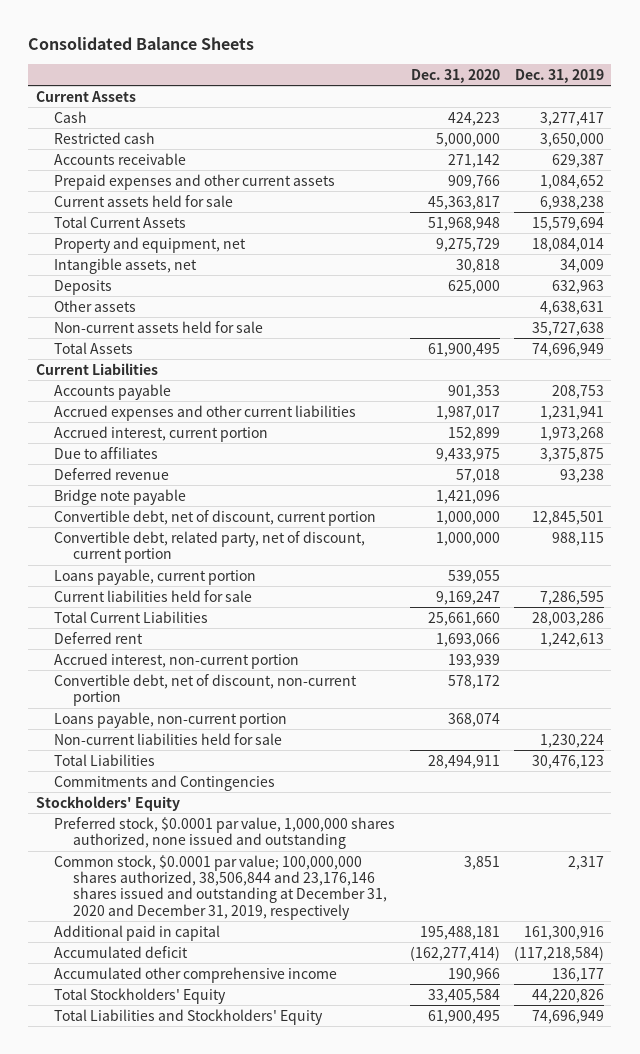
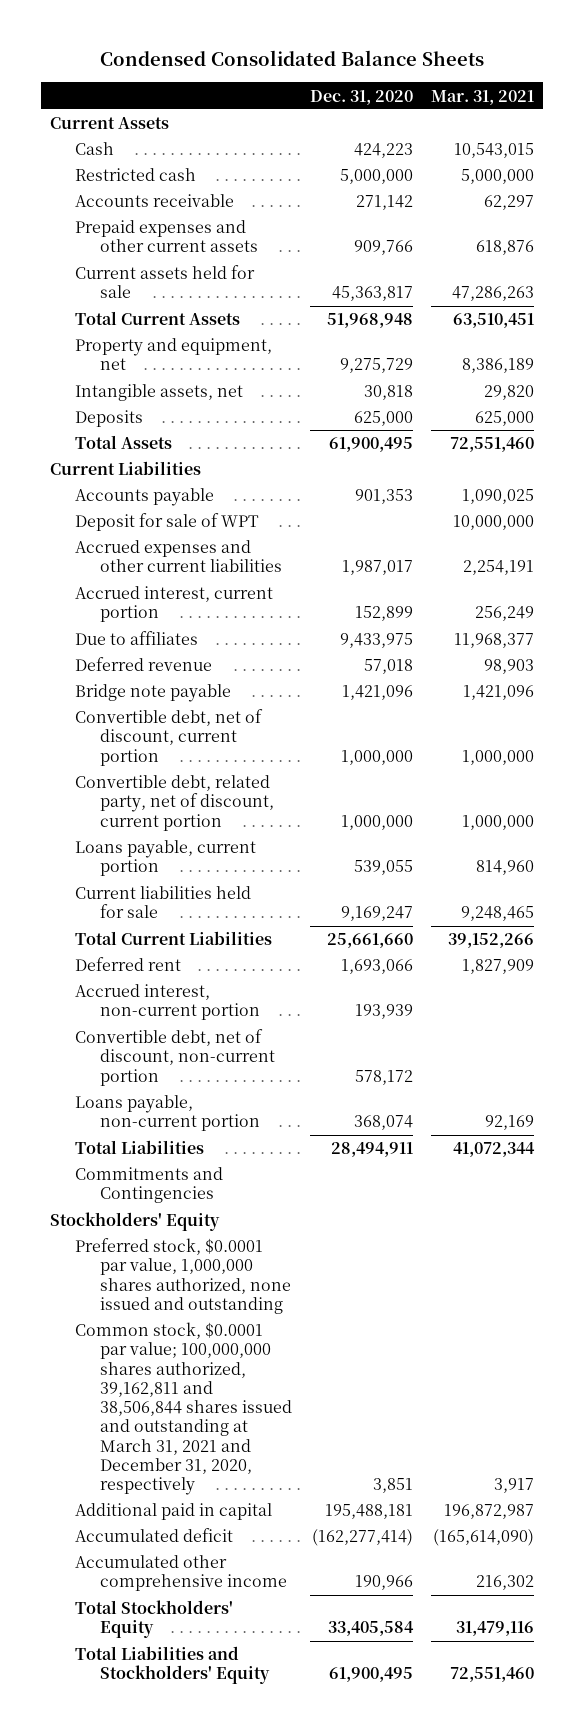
[28,37,255,51] Consolidated Balance Sheets -> [99,50,484,67] Condensed Consolidated Balance Sheets
[515,68,605,83] Dec. 31, 2019 -> none
none -> [430,89,534,105] Mar. 31, 2021
[54,299,137,312] Other assets -> none
[54,320,264,333] Non-current assets held for sale -> none
none -> [75,513,260,532] Deposit for sale of WPT
[54,732,283,745] Non-current liabilities held for sale -> none
[54,854,388,920] Common stock, $0.0001 par value; 100,000,000 shares authorized, 38,506,844 and 23,176,146 shares issued and outstanding at December 31, 2020 and December 31, 2019, respectively -> [75,1322,293,1496] Common stock, $0.0001 par value; 100,000,000 shares authorized, 39,162,811 and 38,506,844 shares issued and outstanding at March 31, 2021 and December 31, 2020, respectively

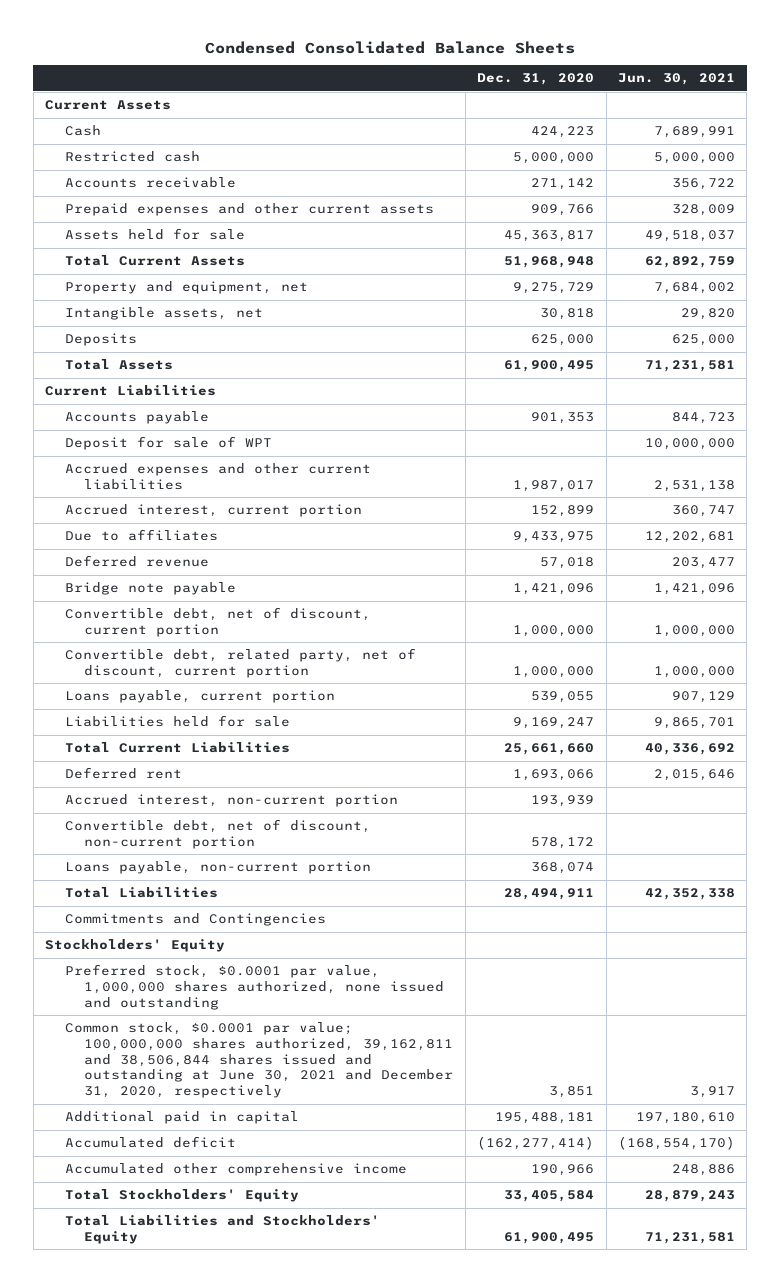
[430,89,534,105] Mar. 31, 2021 -> none
none -> [617,73,735,86] Jun. 30, 2021
[75,265,256,299] Current assets held for sale -> [64,228,245,241] Assets held for sale
[75,886,252,919] Current liabilities held for sale -> [64,715,290,728] Liabilities held for sale
[75,1322,293,1496] Common stock, $0.0001 par value; 100,000,000 shares authorized, 39,162,811 and 38,506,844 shares issued and outstanding at March 31, 2021 and December 31, 2020, respectively -> [64,1022,454,1099] Common stock, $0.0001 par value; 100,000,000 shares authorized, 39,162,811 and 38,506,844 shares issued and outstanding at June 30, 2021 and December 31, 2020, respectively

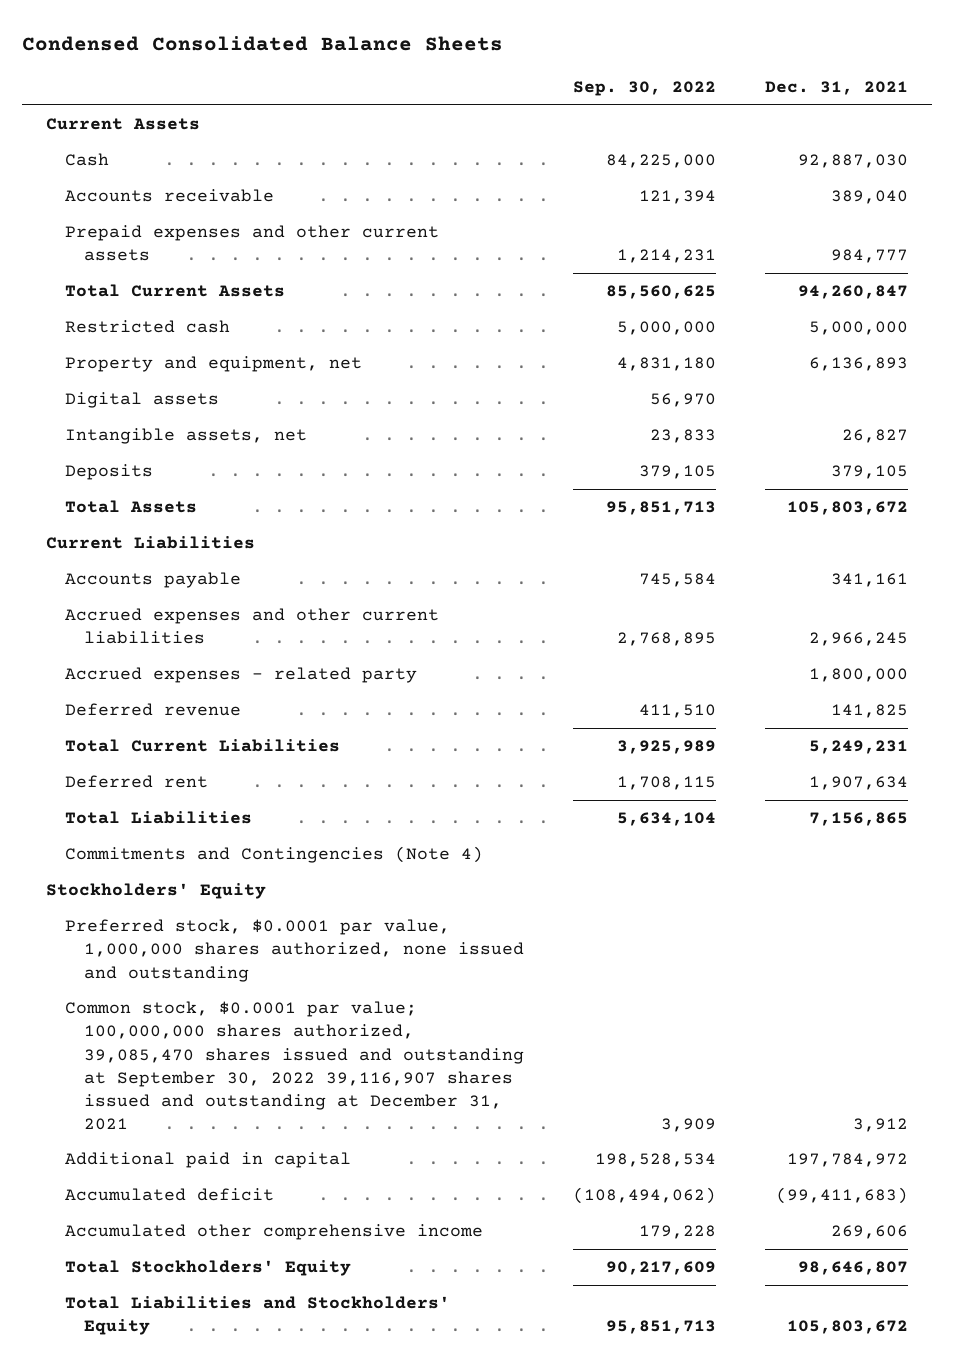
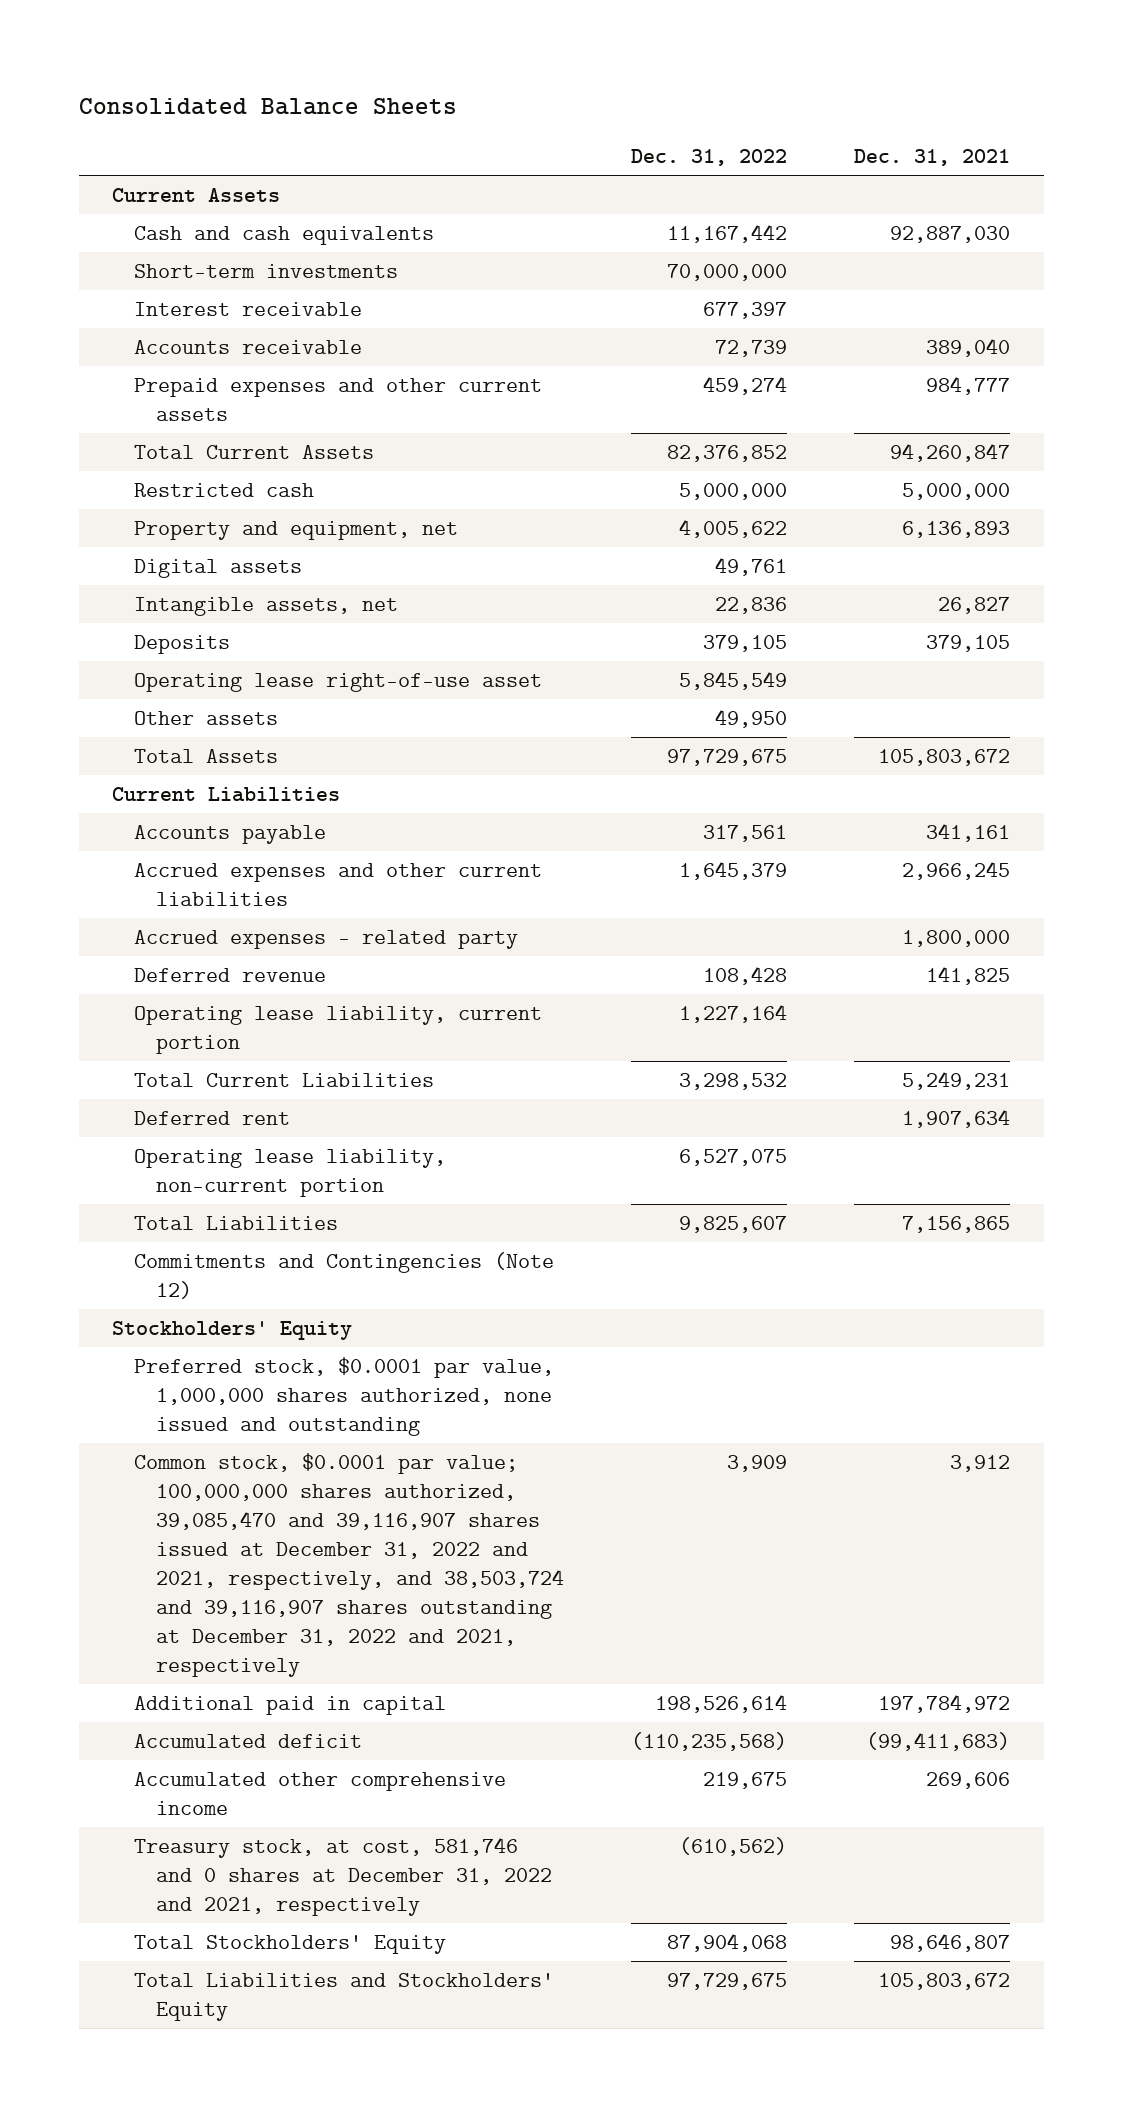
[21,36,503,52] Condensed Consolidated Balance Sheets -> [78,98,457,116] Consolidated Balance Sheets
[573,80,717,96] Sep. 30, 2022 -> none
none -> [631,148,788,166] Dec. 31, 2022
[65,153,110,167] Cash -> [134,226,435,246] Cash and cash equivalents
none -> [134,264,399,279] Short-term investments
none -> [134,302,363,317] Interest receivable
none -> [134,673,543,693] Operating lease right-of-use asset
none -> [134,711,279,726] Other assets
none -> [134,1006,543,1055] Operating lease liability, current portion
none -> [134,1149,447,1198] Operating lease liability, non-current portion
[65,846,484,864] Commitments and Contingencies (Note 4) -> [134,1252,555,1300] Commitments and Contingencies (Note 12)
[65,1001,525,1130] Common stock, $0.0001 par value; 100,000,000 shares authorized, 39,085,470 shares issued and outstanding at September 30, 2022 39,116,907 shares issued and outstanding at December 31, 2021 -> [134,1453,565,1678] Common stock, $0.0001 par value; 100,000,000 shares authorized, 39,085,470 and 39,116,907 shares issued at December 31, 2022 and 2021, respectively, and 38,503,724 and 39,116,907 shares outstanding at December 31, 2022 and 2021, respectively
none -> [134,1837,553,1917] Treasury stock, at cost, 581,746 and 0 shares at December 31, 2022 and 2021, respectively

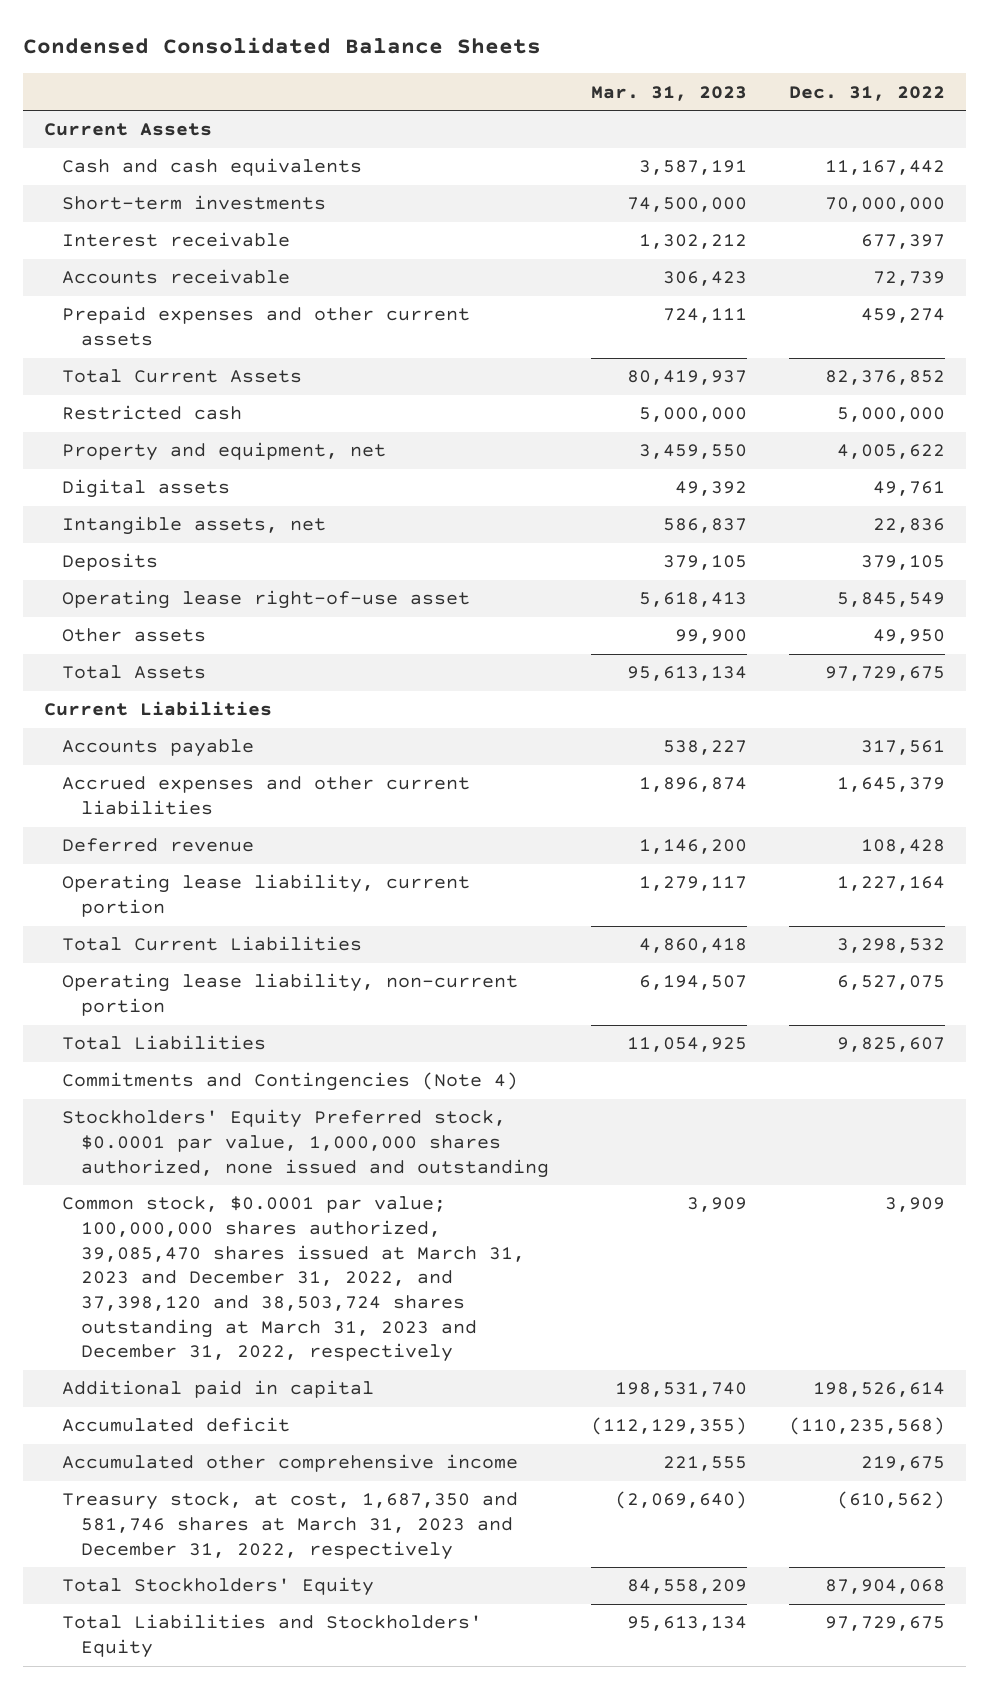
[78,98,457,116] Consolidated Balance Sheets -> [22,37,541,55] Condensed Consolidated Balance Sheets
[854,148,1011,166] Dec. 31, 2021 -> none
none -> [590,85,747,101] Mar. 31, 2023
[134,930,519,950] Accrued expenses - related party -> none
[134,1111,291,1126] Deferred rent -> none
[112,1321,353,1341] Stockholders' Equity -> none
[134,1252,555,1300] Commitments and Contingencies (Note 12) -> [62,1072,519,1092] Commitments and Contingencies (Note 4)
[134,1357,555,1437] Preferred stock, $0.0001 par value, 1,000,000 shares authorized, none issued and outstanding -> [62,1109,549,1178] Stockholders' Equity Preferred stock, $0.0001 par value, 1,000,000 shares authorized, none issued and outstanding
[134,1453,565,1678] Common stock, $0.0001 par value; 100,000,000 shares authorized, 39,085,470 and 39,116,907 shares issued at December 31, 2022 and 2021, respectively, and 38,503,724 and 39,116,907 shares outstanding at December 31, 2022 and 2021, respectively -> [62,1196,525,1363] Common stock, $0.0001 par value; 100,000,000 shares authorized, 39,085,470 shares issued at March 31, 2023 and December 31, 2022, and 37,398,120 and 38,503,724 shares outstanding at March 31, 2023 and December 31, 2022, respectively
[134,1837,553,1917] Treasury stock, at cost, 581,746 and 0 shares at December 31, 2022 and 2021, respectively -> [62,1492,519,1560] Treasury stock, at cost, 1,687,350 and 581,746 shares at March 31, 2023 and December 31, 2022, respectively

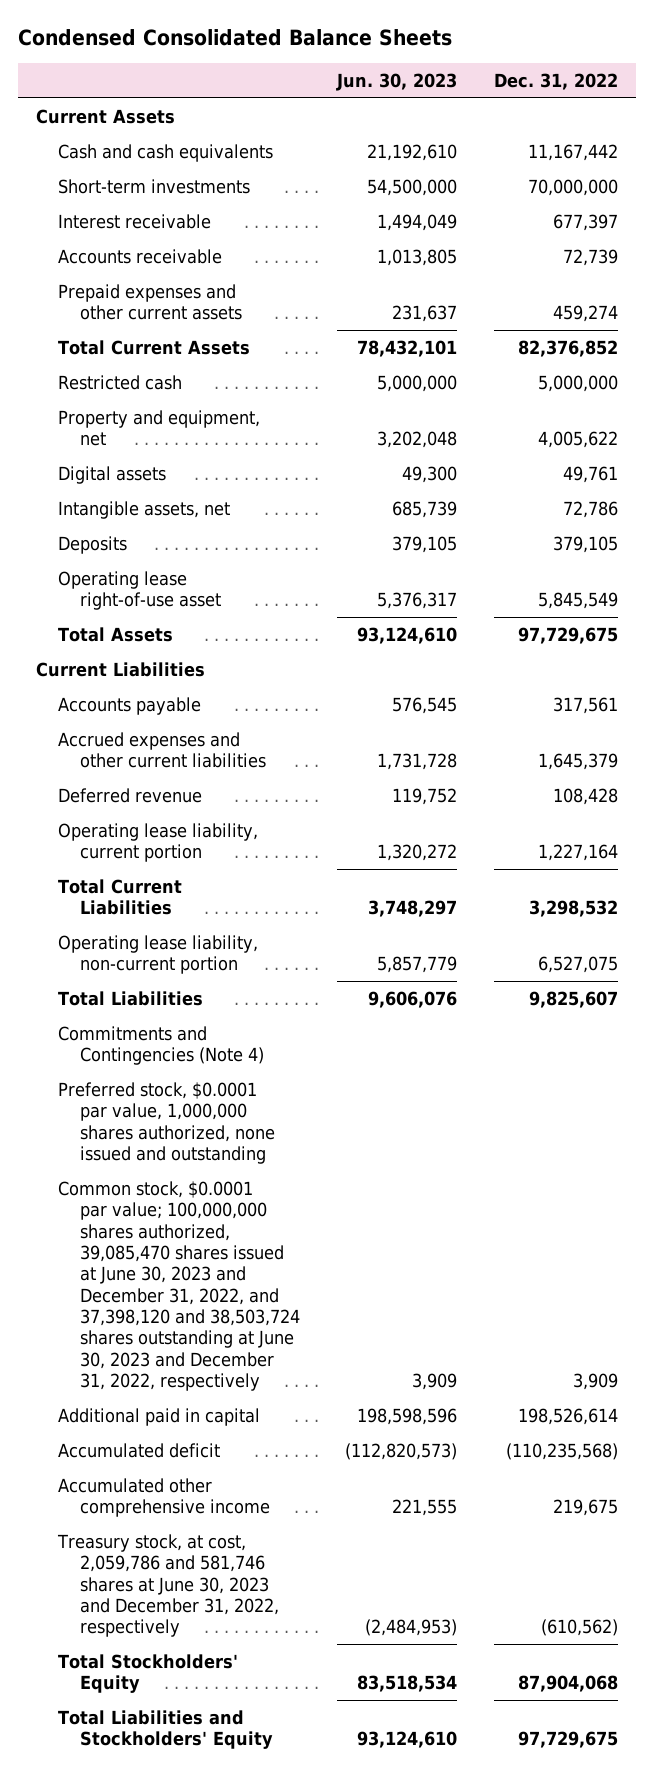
[590,85,747,101] Mar. 31, 2023 -> none
none -> [336,72,458,91] Jun. 30, 2023
[873,518,946,534] 22,836 -> [562,500,618,518] 72,786
[62,628,207,643] Other assets -> none
[62,1109,549,1178] Stockholders' Equity Preferred stock, $0.0001 par value, 1,000,000 shares authorized, none issued and outstanding -> [58,1081,276,1164] Preferred stock, $0.0001 par value, 1,000,000 shares authorized, none issued and outstanding
[62,1196,525,1363] Common stock, $0.0001 par value; 100,000,000 shares authorized, 39,085,470 shares issued at March 31, 2023 and December 31, 2022, and 37,398,120 and 38,503,724 shares outstanding at March 31, 2023 and December 31, 2022, respectively -> [58,1180,301,1391] Common stock, $0.0001 par value; 100,000,000 shares authorized, 39,085,470 shares issued at June 30, 2023 and December 31, 2022, and 37,398,120 and 38,503,724 shares outstanding at June 30, 2023 and December 31, 2022, respectively
[62,1492,519,1560] Treasury stock, at cost, 1,687,350 and 581,746 shares at March 31, 2023 and December 31, 2022, respectively -> [57,1533,280,1638] Treasury stock, at cost, 2,059,786 and 581,746 shares at June 30, 2023 and December 31, 2022, respectively

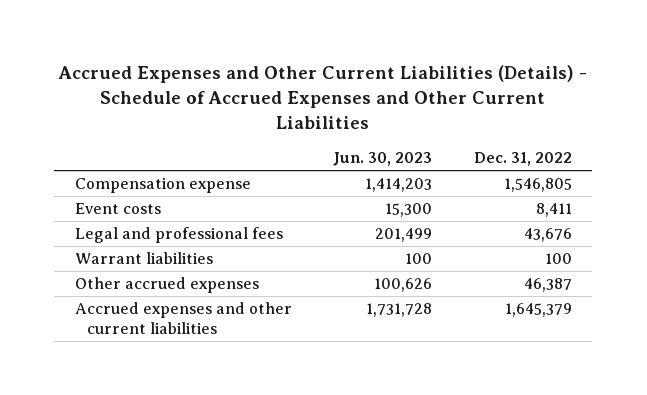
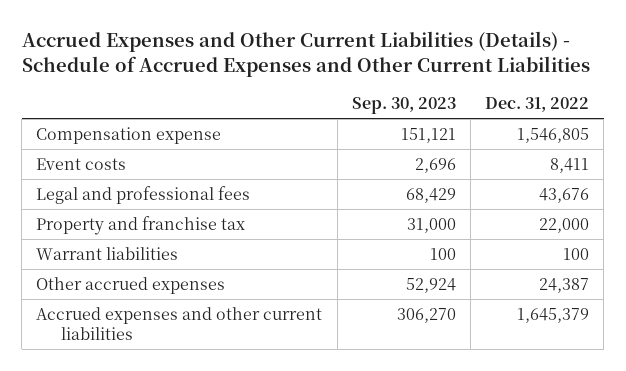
[333,152,433,167] Jun. 30, 2023 -> none
none -> [351,97,456,115] Sep. 30, 2023
none -> [36,215,246,235] Property and franchise tax
[523,278,572,293] 46,387 -> [539,277,590,293] 24,387

